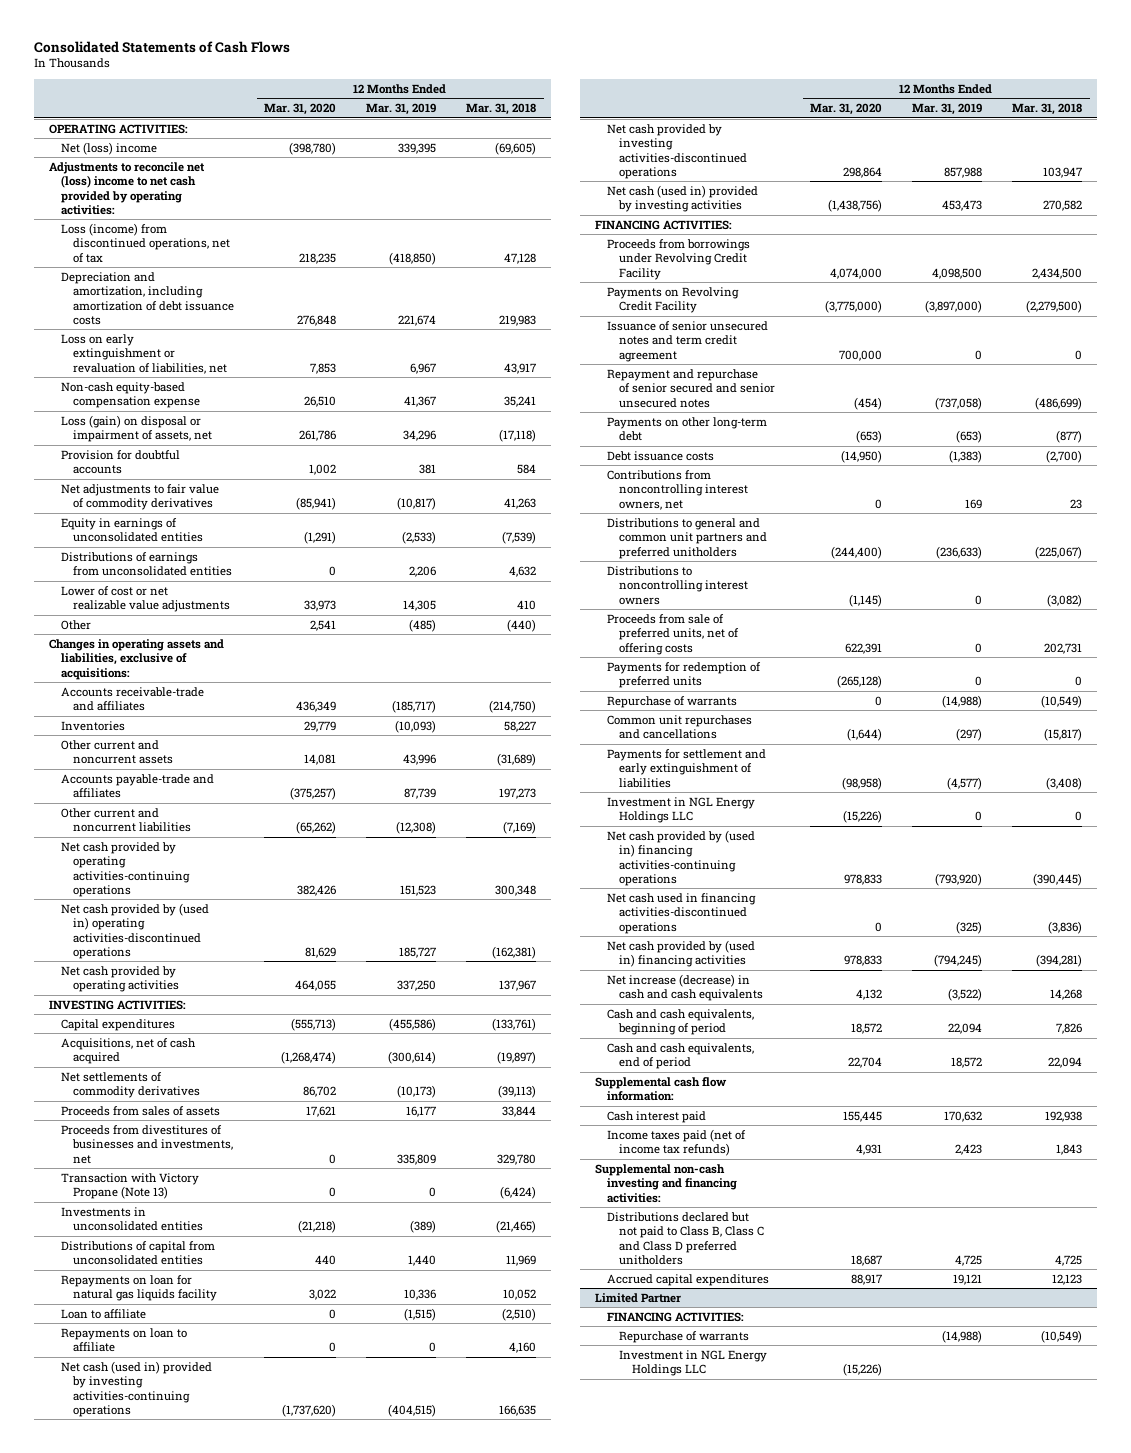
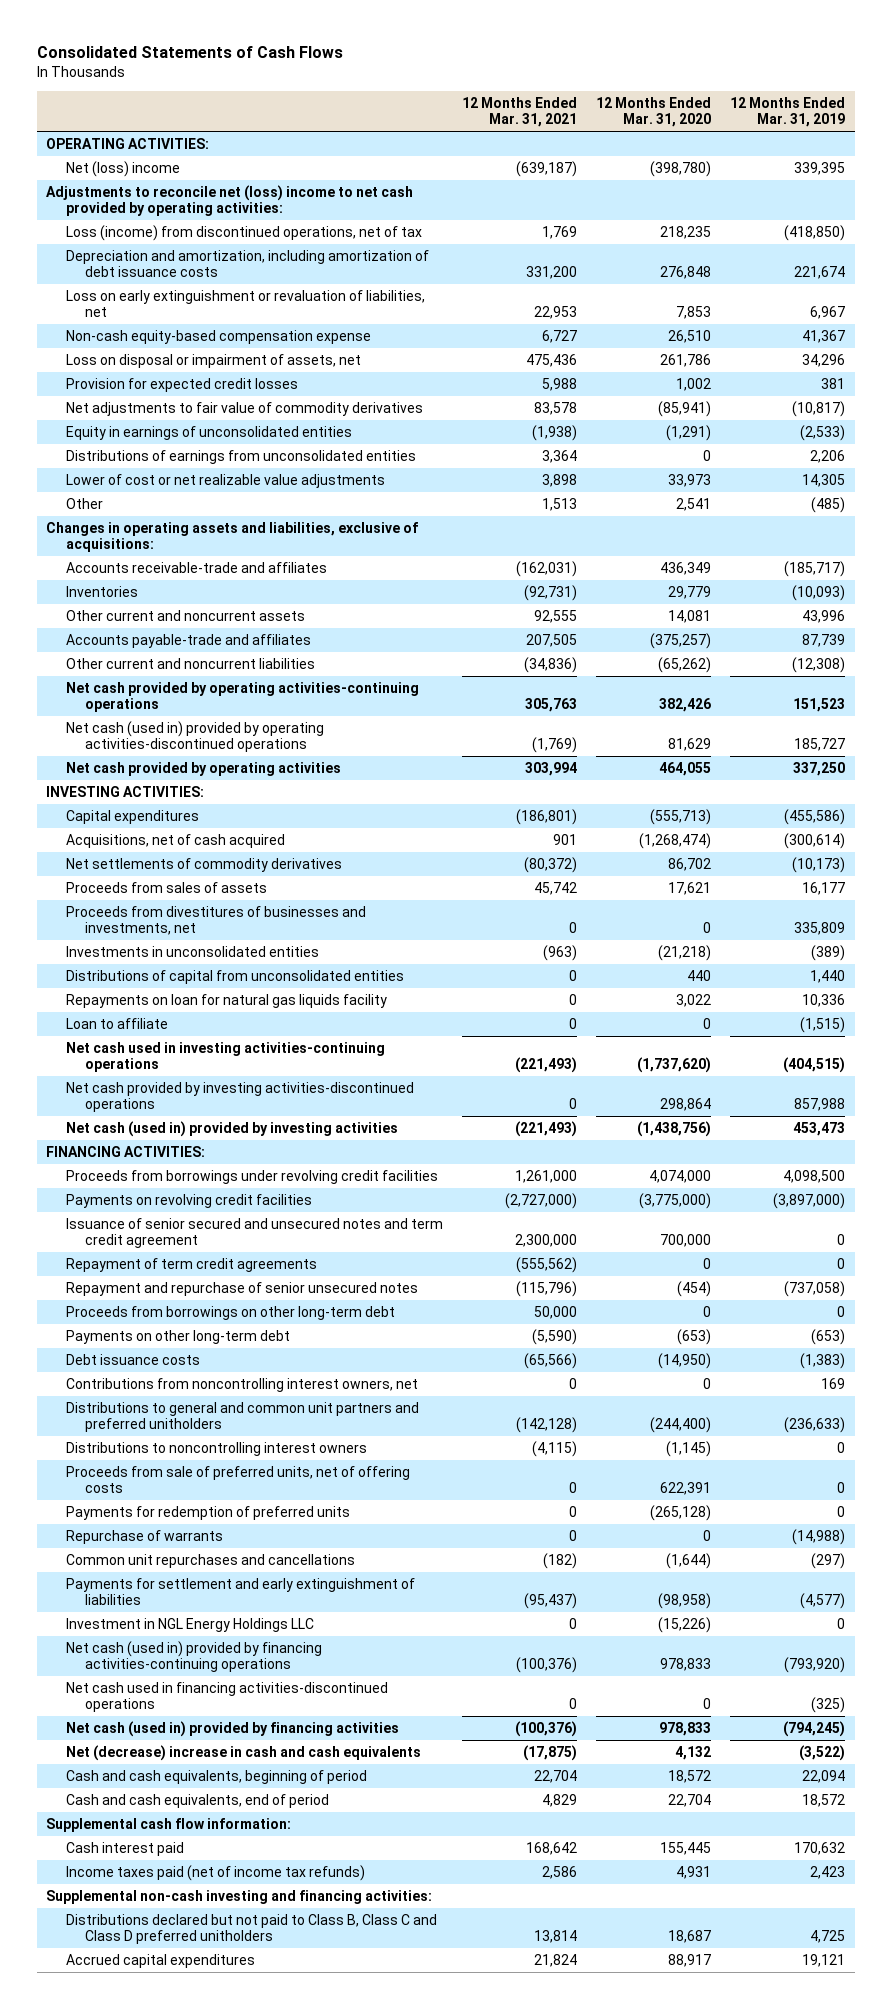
[466,103,537,116] Mar. 31, 2018 -> none
none -> [462,96,578,128] 12 Months Ended Mar. 31, 2021
[61,414,213,443] Loss (gain) on disposal or impairment of assets, net -> [65,353,361,368] Loss on disposal or impairment of assets, net
[61,449,181,475] Provision for doubtful accounts -> [65,377,298,392] Provision for expected credit losses
[61,902,210,959] Net cash provided by (used in) operating activities-discontinued operations -> [65,720,324,753] Net cash (used in) provided by operating activities-discontinued operations
[61,1172,200,1200] Transaction with Victory Propane (Note 13) -> none
[61,1327,188,1353] Repayments on loan to affiliate -> none
[61,1360,213,1417] Net cash (used in) provided by investing activities-continuing operations -> [65,1041,385,1073] Net cash used in investing activities-continuing operations
[607,238,751,280] Proceeds from borrowings under Revolving Credit Facility -> [65,1169,438,1184] Proceeds from borrowings under revolving credit facilities
[607,286,740,314] Payments on Revolving Credit Facility -> [65,1193,312,1208] Payments on revolving credit facilities
[607,320,769,362] Issuance of senior unsecured notes and term credit agreement -> [65,1217,443,1249] Issuance of senior secured and unsecured notes and term credit agreement
none -> [65,1257,317,1272] Repayment of term credit agreements
[607,368,776,408] Repayment and repurchase of senior secured and senior unsecured notes -> [65,1281,418,1296] Repayment and repurchase of senior unsecured notes
none -> [65,1305,395,1320] Proceeds from borrowings on other long-term debt
[607,829,756,886] Net cash provided by (used in) financing activities-continuing operations -> [65,1640,322,1673] Net cash (used in) provided by financing activities-continuing operations
[607,939,756,968] Net cash provided by (used in) financing activities -> [65,1720,399,1737] Net cash (used in) provided by financing activities
[607,973,764,1002] Net increase (decrease) in cash and cash equivalents -> [65,1744,421,1761] Net (decrease) increase in cash and cash equivalents
[594,1292,681,1303] Limited Partner -> none
[607,1311,745,1322] FINANCING ACTIVITIES: -> none
[619,1330,750,1343] Repurchase of warrants -> none
[619,1349,768,1377] Investment in NGL Energy Holdings LLC -> none

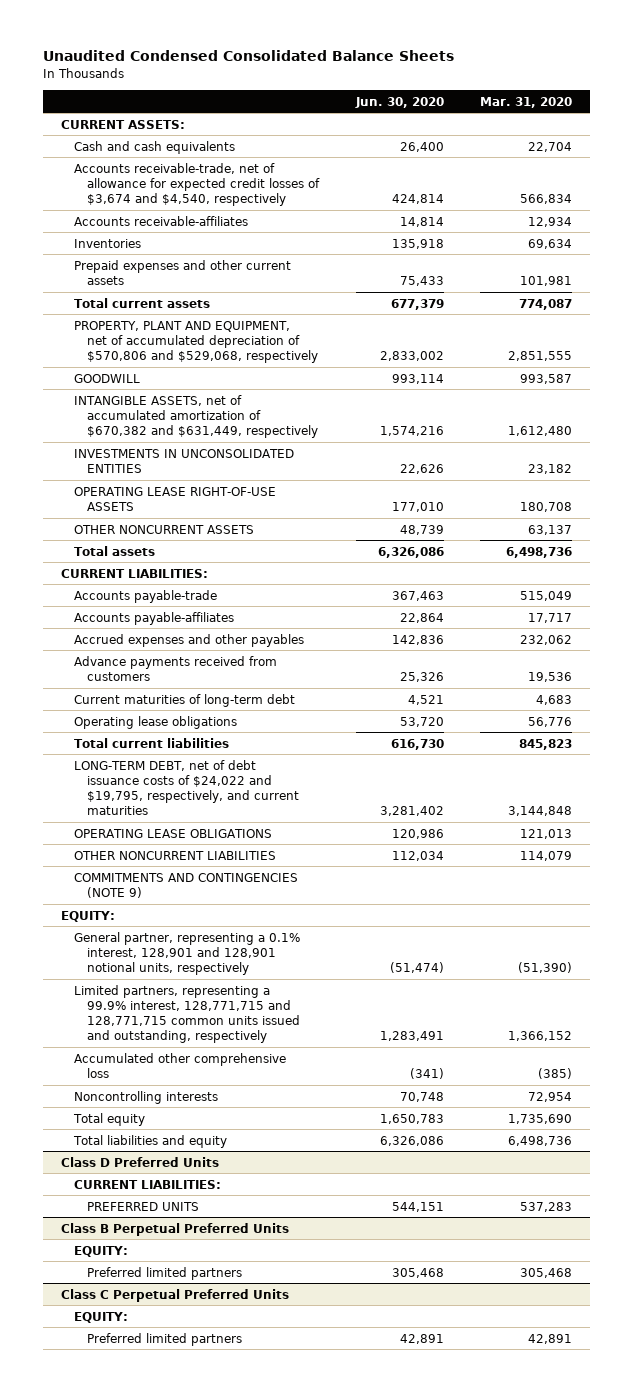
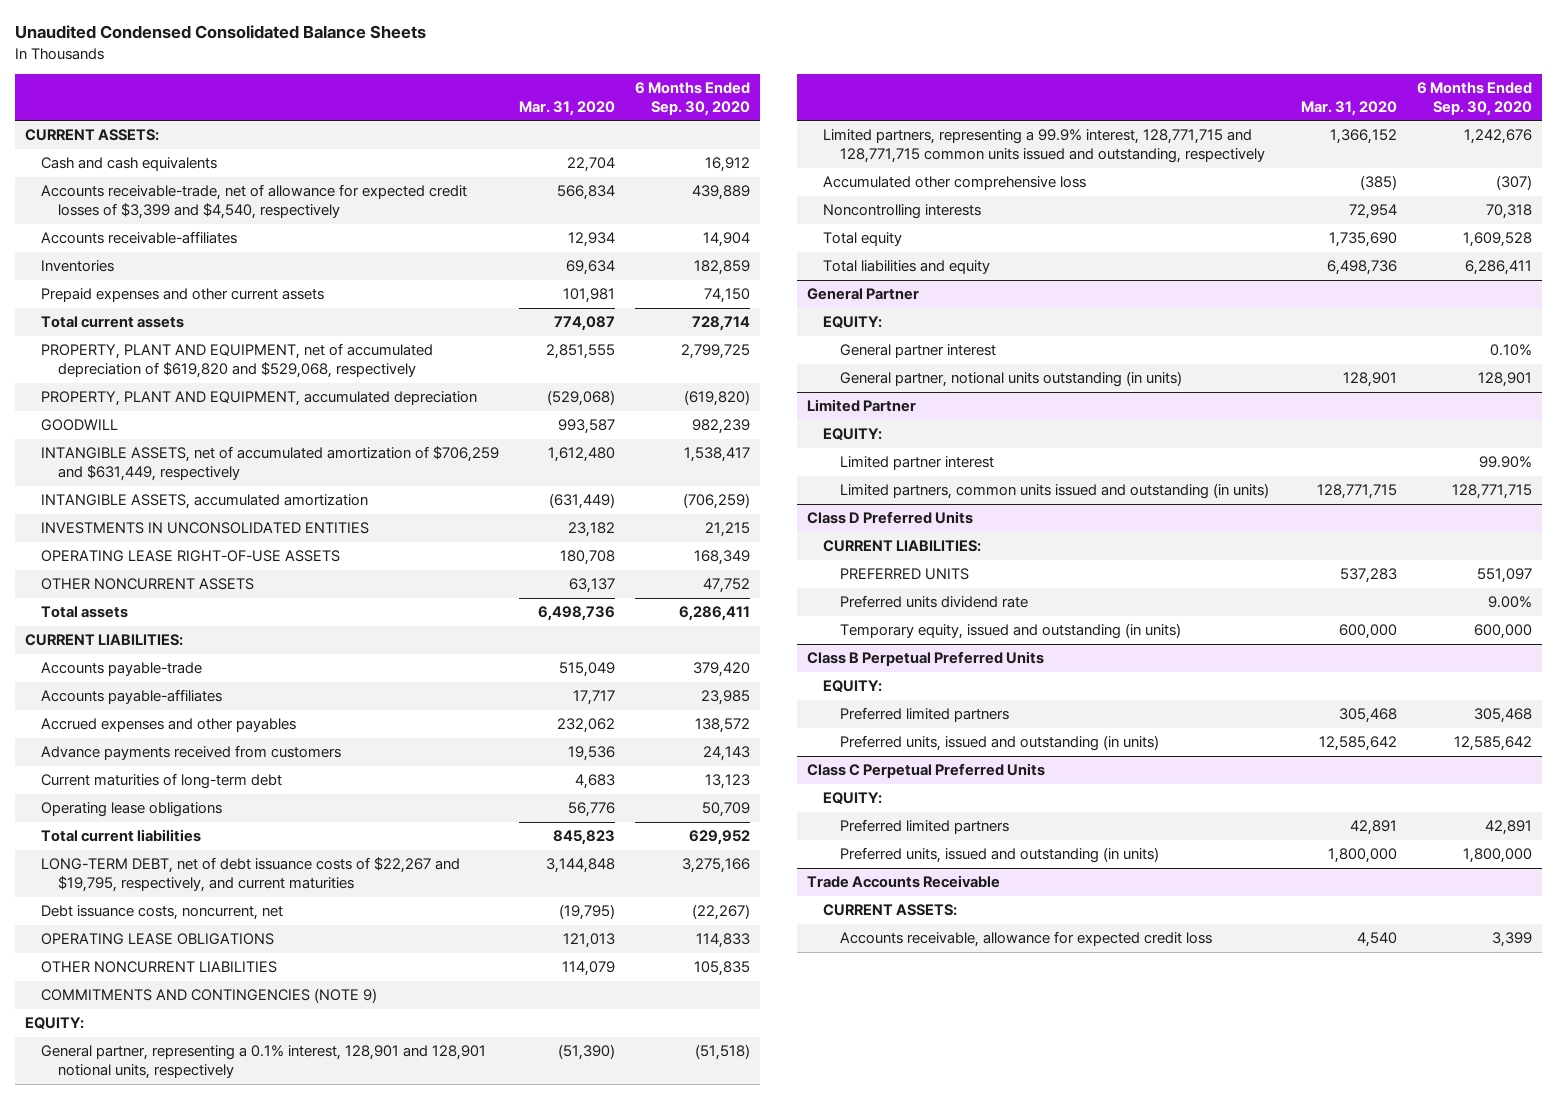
[354,96,444,108] Jun. 30, 2020 -> none
none -> [634,81,750,116] 6 Months Ended Sep. 30, 2020
[73,162,321,206] Accounts receivable-trade, net of allowance for expected credit losses of $3,674 and $4,540, respectively -> [41,184,468,220] Accounts receivable-trade, net of allowance for expected credit losses of $3,399 and $4,540, respectively
[73,320,319,363] PROPERTY, PLANT AND EQUIPMENT, net of accumulated depreciation of $570,806 and $529,068, respectively -> [41,343,434,379] PROPERTY, PLANT AND EQUIPMENT, net of accumulated depreciation of $619,820 and $529,068, respectively
none -> [41,391,478,407] PROPERTY, PLANT AND EQUIPMENT, accumulated depreciation
[73,394,319,438] INTANGIBLE ASSETS, net of accumulated amortization of $670,382 and $631,449, respectively -> [41,446,500,482] INTANGIBLE ASSETS, net of accumulated amortization of $706,259 and $631,449, respectively
none -> [41,494,369,510] INTANGIBLE ASSETS, accumulated amortization
[73,759,300,816] LONG-TERM DEBT, net of debt issuance costs of $24,022 and $19,795, respectively, and current maturities -> [41,857,461,893] LONG-TERM DEBT, net of debt issuance costs of $22,267 and $19,795, respectively, and current maturities
none -> [41,905,284,921] Debt issuance costs, noncurrent, net
none -> [806,288,919,301] General Partner
none -> [823,316,883,329] EQUITY:
none -> [839,344,996,359] General partner interest
none -> [839,371,1182,388] General partner, notional units outstanding (in units)
none -> [806,399,916,413] Limited Partner
none -> [823,428,883,441] EQUITY:
none -> [839,456,994,471] Limited partner interest
none -> [839,483,1269,500] Limited partners, common units issued and outstanding (in units)
none -> [839,595,1028,609] Preferred units dividend rate
none -> [839,623,1181,640] Temporary equity, issued and outstanding (in units)
none -> [839,735,1159,752] Preferred units, issued and outstanding (in units)
none -> [839,847,1159,864] Preferred units, issued and outstanding (in units)
none -> [806,875,1000,889] Trade Accounts Receivable
none -> [823,904,958,917] CURRENT ASSETS:
none -> [839,931,1212,948] Accounts receivable, allowance for expected credit loss

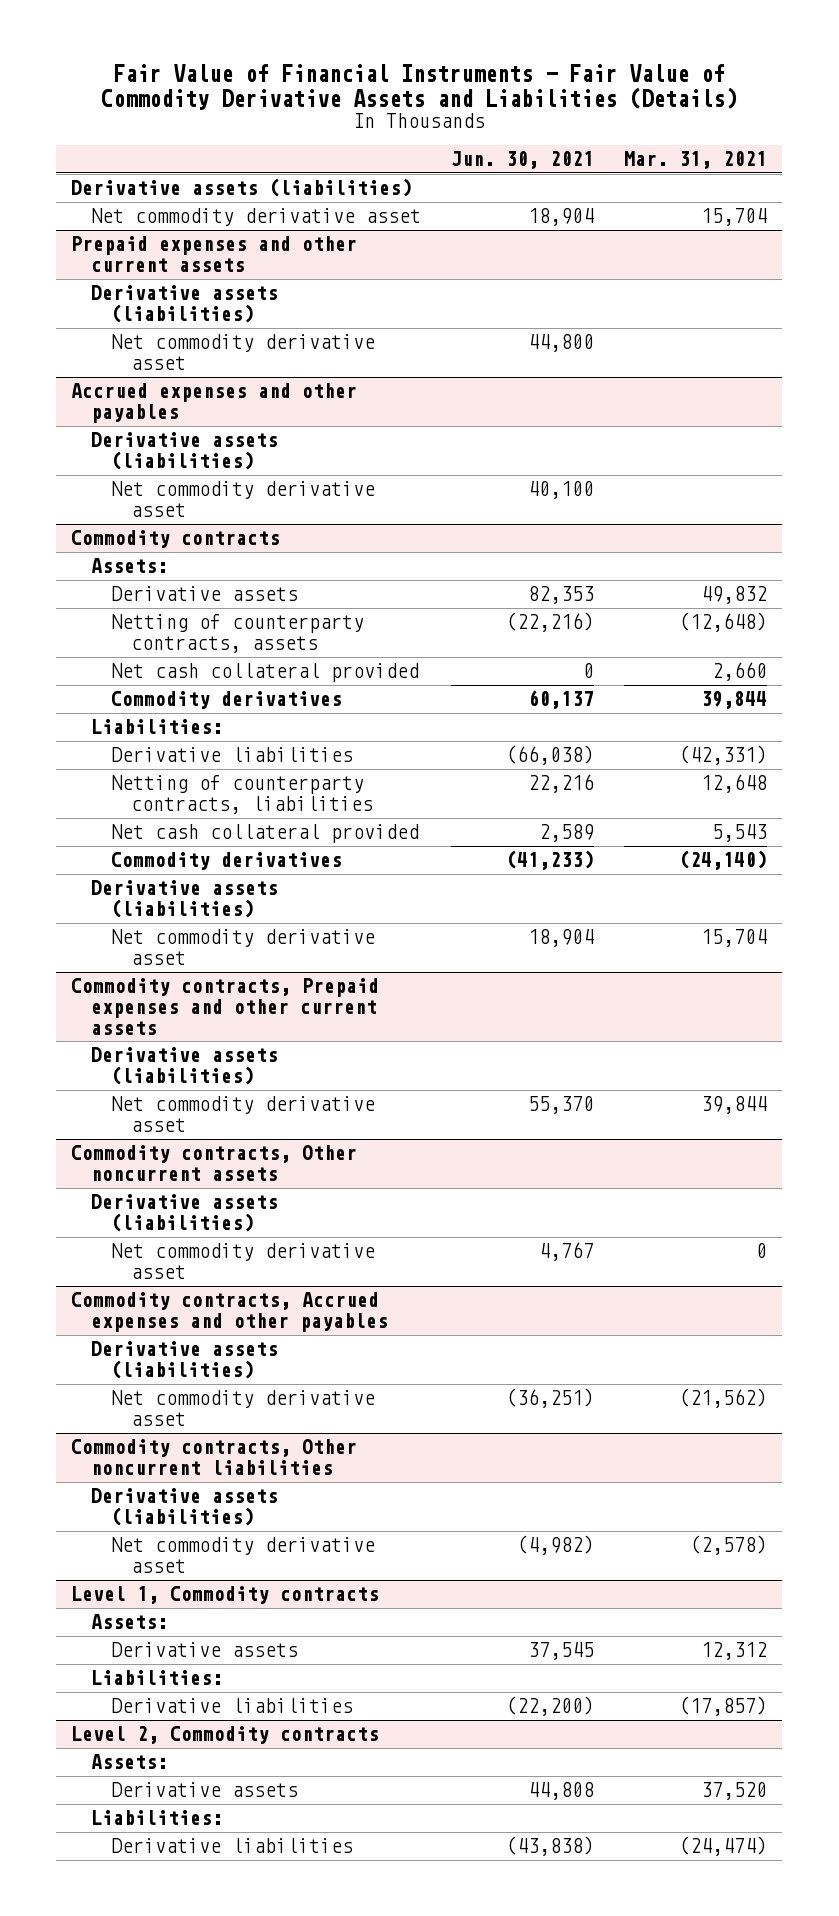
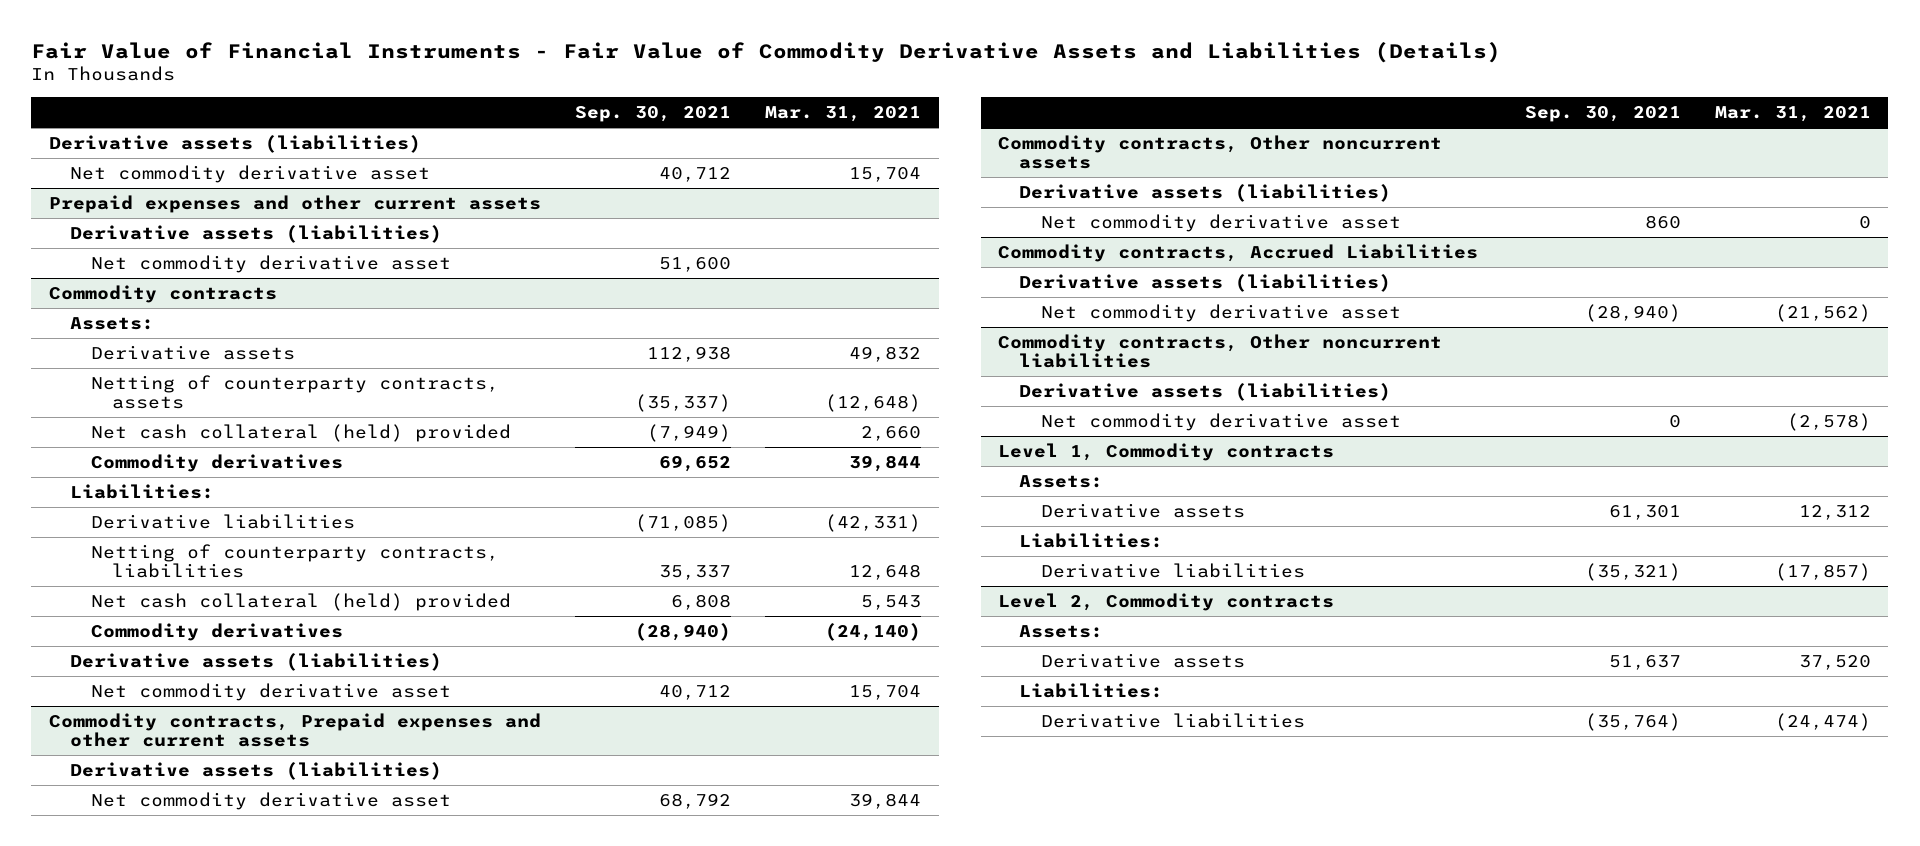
[451,151,595,170] Jun. 30, 2021 -> none
none -> [575,106,732,123] Sep. 30, 2021
[71,383,358,424] Accrued expenses and other payables -> none
[91,432,279,471] Derivative assets (liabilities) -> none
[111,481,376,518] Net commodity derivative asset -> none
[111,663,420,683] Net cash collateral provided -> [91,423,512,442] Net cash collateral (held) provided
[111,824,420,844] Net cash collateral provided -> [91,592,512,611] Net cash collateral (held) provided
[71,1292,389,1333] Commodity contracts, Accrued expenses and other payables -> none
none -> [998,243,1479,262] Commodity contracts, Accrued Liabilities

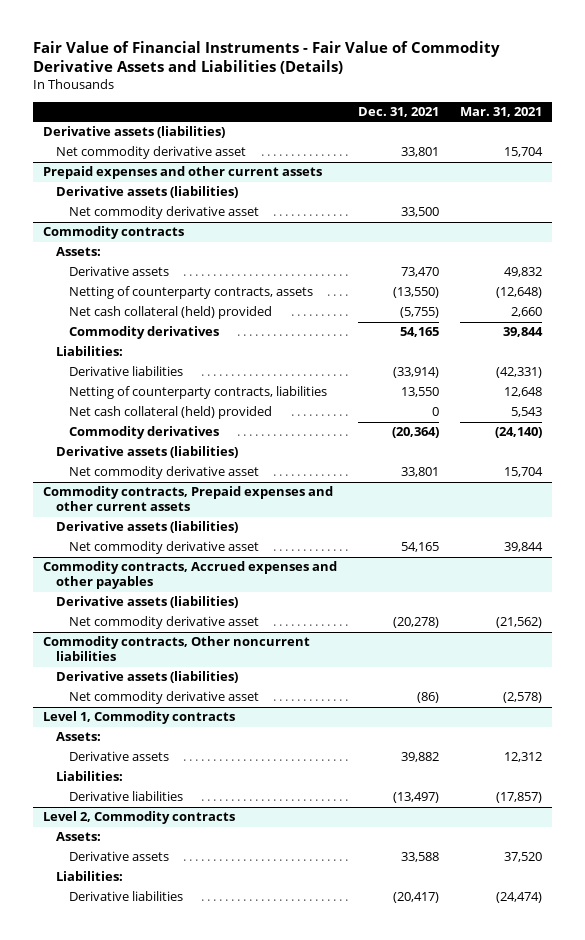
[575,106,732,123] Sep. 30, 2021 -> none
none -> [358,106,440,117] Dec. 31, 2021
[998,134,1443,170] Commodity contracts, Other noncurrent assets -> none
[1019,183,1392,202] Derivative assets (liabilities) -> none
[1040,213,1401,232] Net commodity derivative asset -> none
[998,243,1479,262] Commodity contracts, Accrued Liabilities -> none
none -> [43,561,338,590] Commodity contracts, Accrued expenses and other payables

